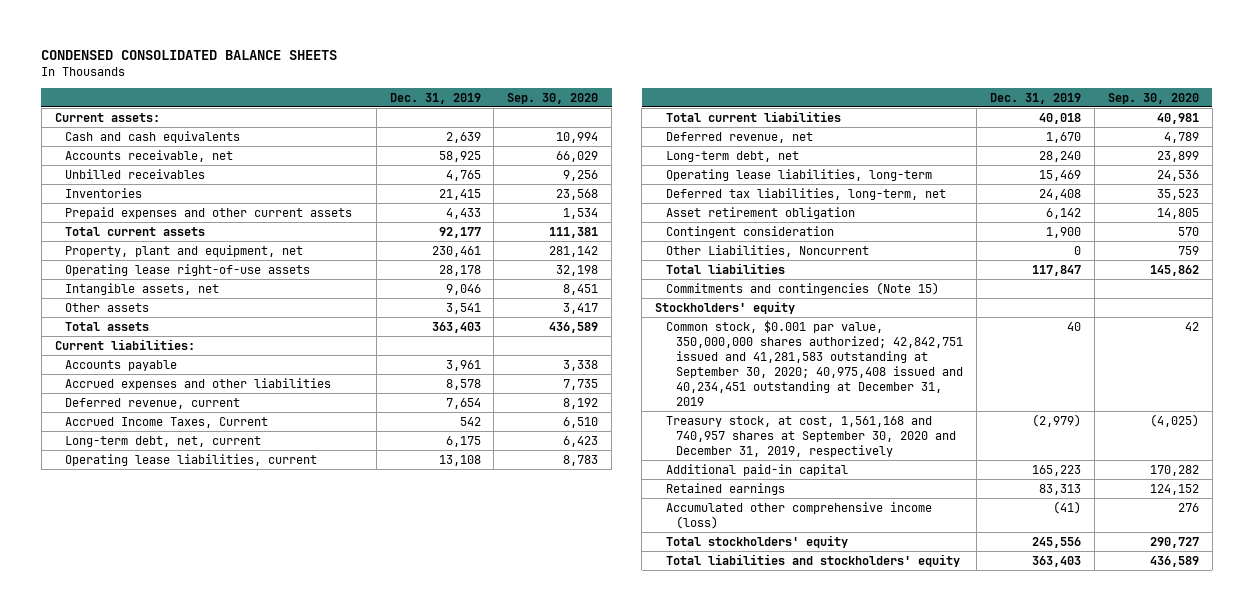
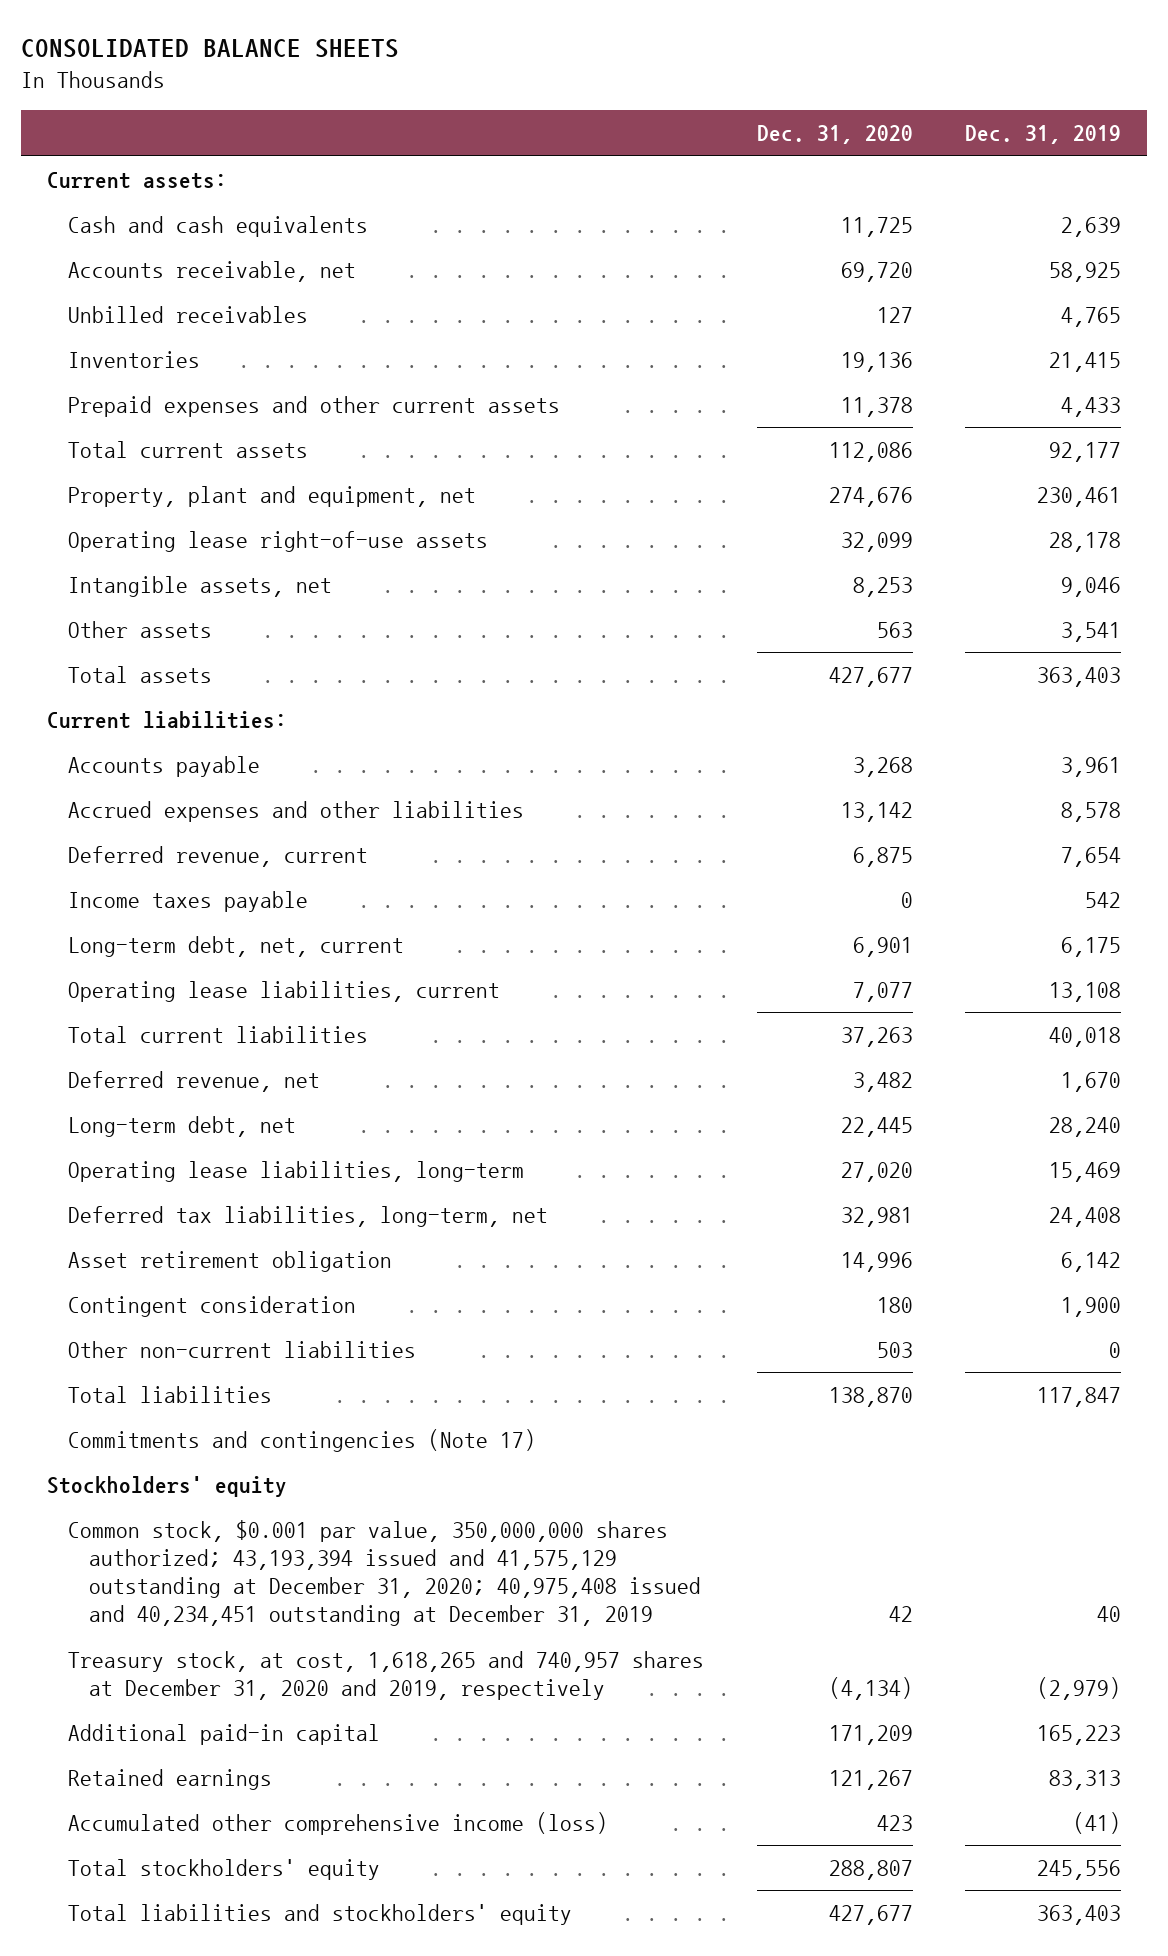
[41,49,338,60] CONDENSED CONSOLIDATED BALANCE SHEETS -> [20,39,399,59] CONSOLIDATED BALANCE SHEETS
[507,92,599,104] Sep. 30, 2020 -> none
none -> [756,125,913,145] Dec. 31, 2020
[65,416,269,428] Accrued Income Taxes, Current -> [68,891,309,913] Income taxes payable
[665,244,869,257] Other Liabilities, Noncurrent -> [68,1341,417,1359] Other non-current liabilities
[665,281,939,295] Commitments and contingencies (Note 15) -> [68,1429,537,1453] Commitments and contingencies (Note 17)
[665,319,964,407] Common stock, $0.001 par value, 350,000,000 shares authorized; 42,842,751 issued and 41,281,583 outstanding at September 30, 2020; 40,975,408 issued and 40,234,451 outstanding at December 31, 2019 -> [68,1520,702,1627] Common stock, $0.001 par value, 350,000,000 shares authorized; 43,193,394 issued and 41,575,129 outstanding at December 31, 2020; 40,975,408 issued and 40,234,451 outstanding at December 31, 2019
[665,415,957,457] Treasury stock, at cost, 1,561,168 and 740,957 shares at September 30, 2020 and December 31, 2019, respectively -> [68,1651,705,1701] Treasury stock, at cost, 1,618,265 and 740,957 shares at December 31, 2020 and 2019, respectively

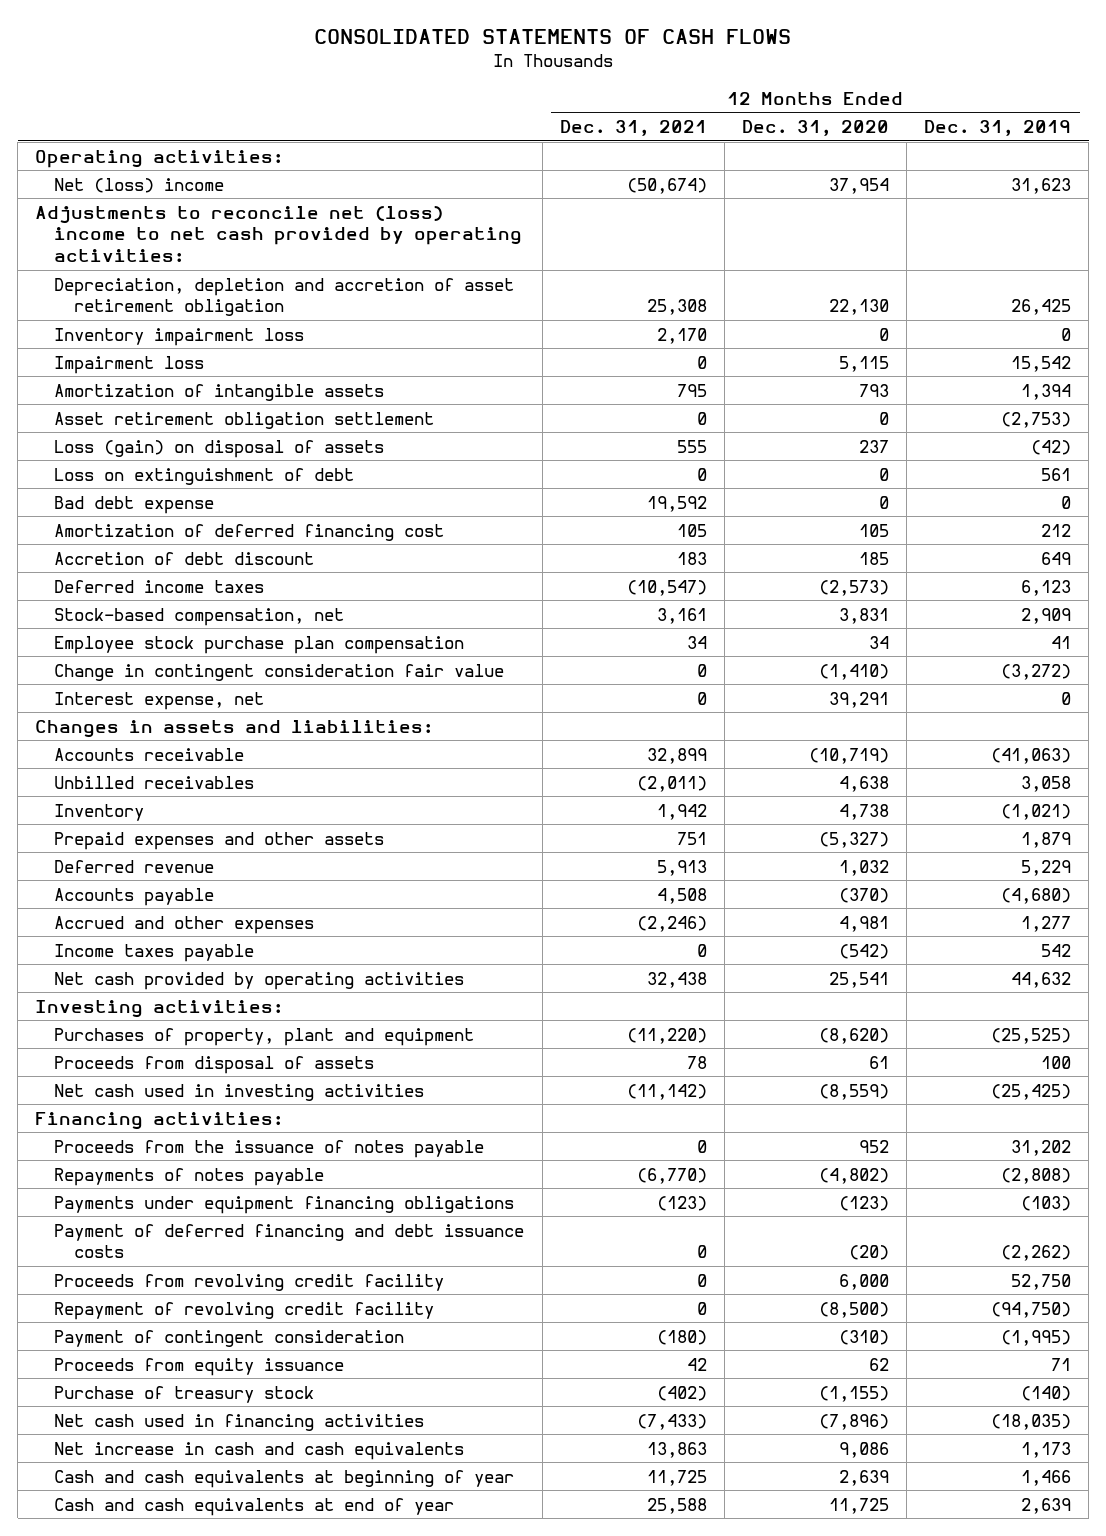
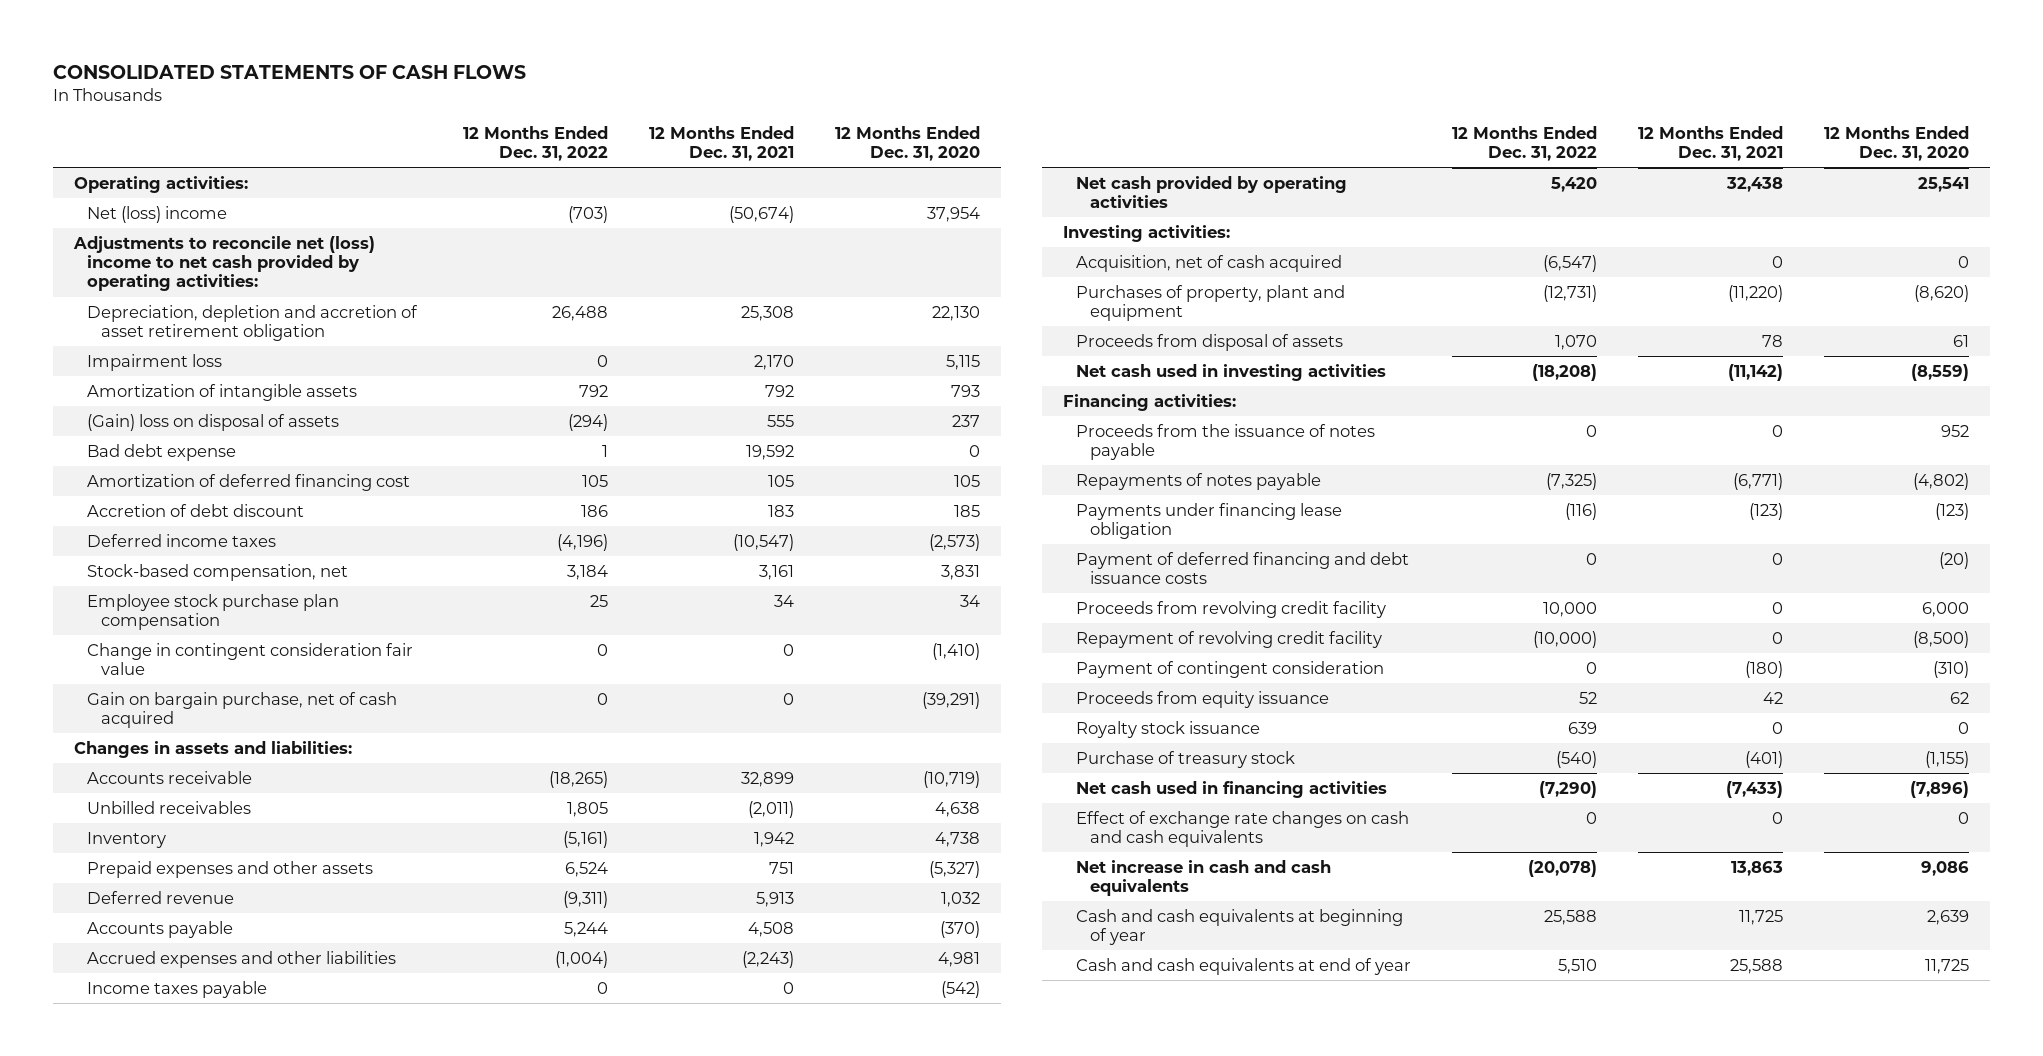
[924,120,1072,137] Dec. 31, 2019 -> none
none -> [463,125,609,161] 12 Months Ended Dec. 31, 2022
[54,355,205,374] Impairment loss -> none
[54,411,435,429] Asset retirement obligation settlement -> none
[54,467,355,485] Loss on extinguishment of debt -> none
[54,327,305,346] Inventory impairment loss -> [87,353,223,371] Impairment loss
[878,327,889,341] 0 -> [946,354,981,370] 5,115
[676,383,707,397] 795 -> [765,384,795,397] 792
[54,439,385,458] Loss (gain) on disposal of assets -> [87,413,340,431] (Gain) loss on disposal of assets
[54,691,265,710] Interest expense, net -> none
none -> [87,691,398,729] Gain on bargain purchase, net of cash acquired
[54,915,315,934] Accrued and other expenses -> [87,950,397,968] Accrued expenses and other liabilities
[636,915,707,932] (2,246) -> [742,950,795,968] (2,243)
none -> [1076,254,1343,272] Acquisition, net of cash acquired
[636,1167,707,1184] (6,770) -> [1733,472,1784,490] (6,771)
[54,1195,515,1214] Payments under equipment financing obligations -> [1076,502,1343,540] Payments under financing lease obligation
none -> [1076,720,1261,738] Royalty stock issuance
[656,1385,707,1401] (402) -> [1745,750,1784,768] (401)
none -> [1076,810,1410,848] Effect of exchange rate changes on cash and cash equivalents

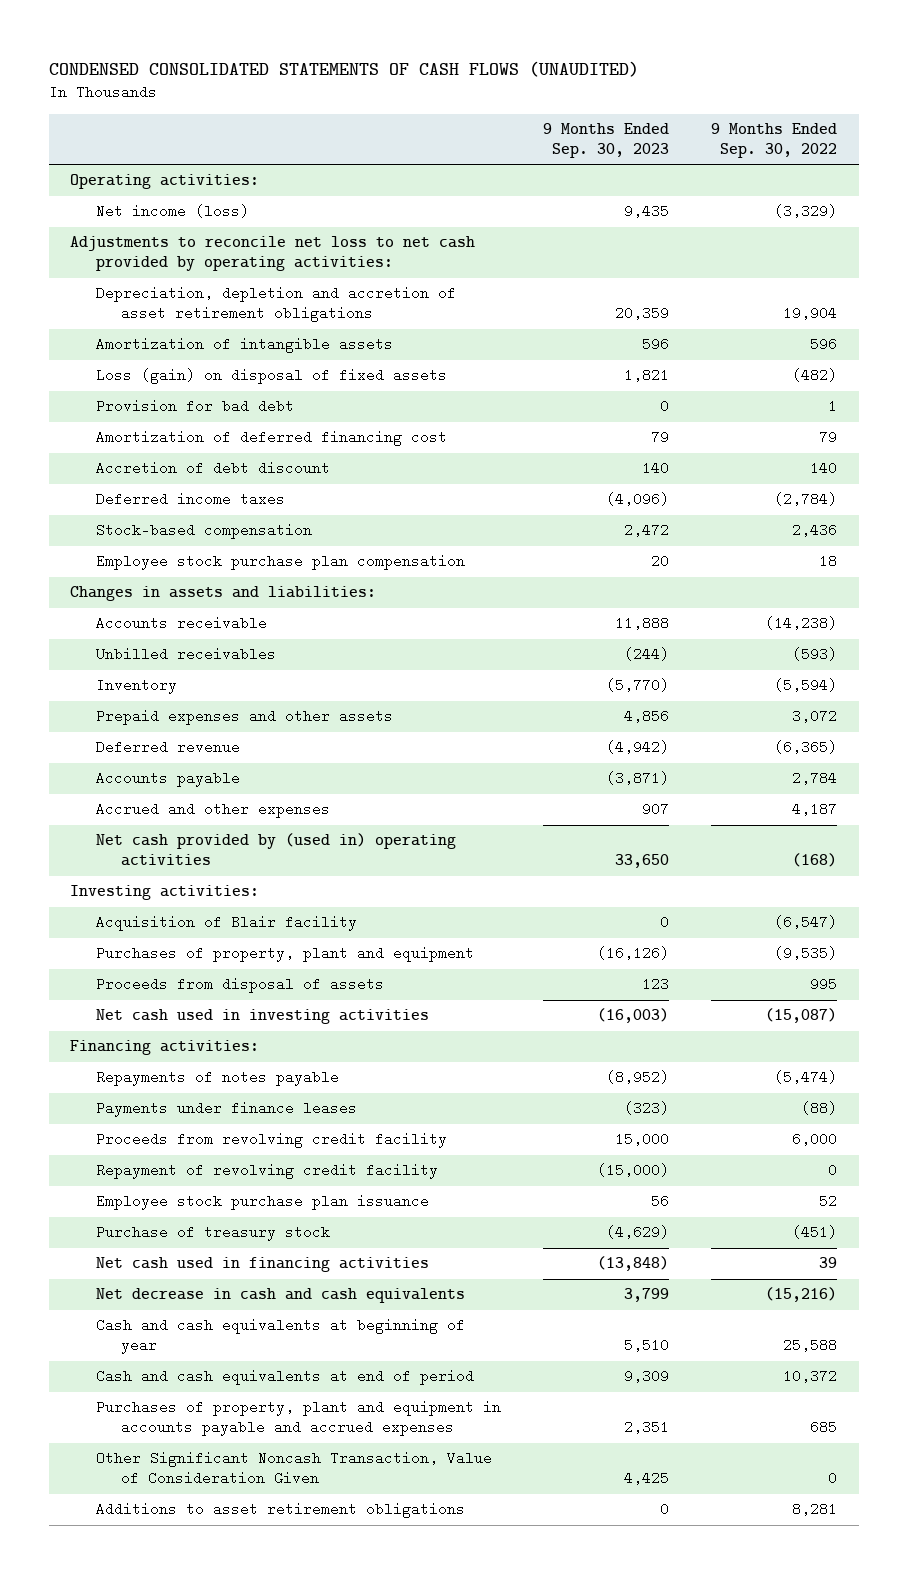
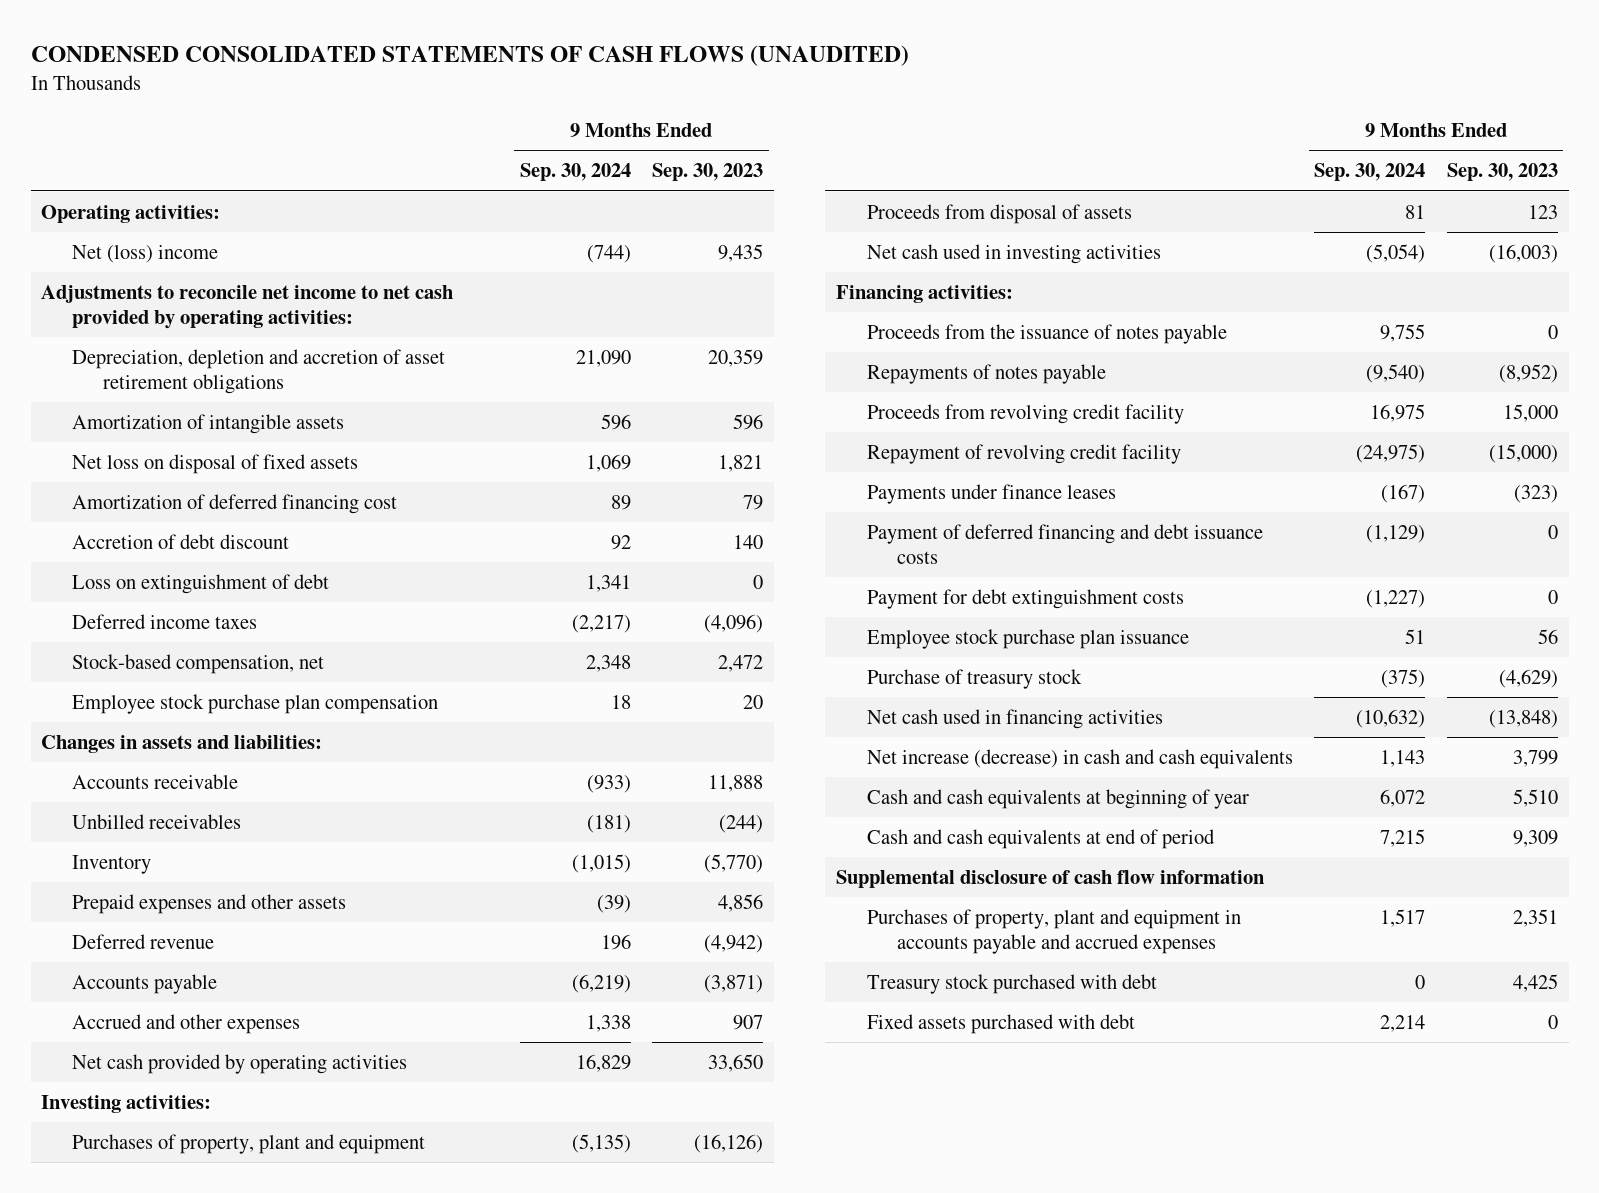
[711,122,838,159] 9 Months Ended Sep. 30, 2022 -> none
none -> [519,163,631,182] Sep. 30, 2024
[95,204,249,219] Net income (loss) -> [71,244,218,263] Net (loss) income
[70,236,476,272] Adjustments to reconcile net loss to net cash provided by operating activities: -> [41,284,454,329] Adjustments to reconcile net income to net cash provided by operating activities:
[95,399,294,414] Provision for bad debt -> none
[95,368,447,385] Loss (gain) on disposal of fixed assets -> [71,453,358,474] Net loss on disposal of fixed assets
none -> [71,573,329,594] Loss on extinguishment of debt
[95,523,312,540] Stock-based compensation -> [71,653,324,674] Stock-based compensation, net
[95,833,456,867] Net cash provided by (used in) operating activities -> [71,1053,407,1074] Net cash provided by operating activities
[95,915,357,932] Acquisition of Blair facility -> none
none -> [866,323,1227,344] Proceeds from the issuance of notes payable
[95,1101,357,1118] Payments under finance leases -> [866,483,1116,504] Payments under finance leases
none -> [866,523,1263,564] Payment of deferred financing and debt issuance costs
none -> [866,588,1184,609] Payment for debt extinguishment costs
[95,1288,465,1304] Net decrease in cash and cash equivalents -> [866,748,1293,769] Net increase (decrease) in cash and cash equivalents
none -> [835,869,1265,888] Supplemental disclosure of cash flow information
[95,1502,465,1519] Additions to asset retirement obligations -> none
[95,1451,492,1486] Other Significant Noncash Transaction, Value of Consideration Given -> [866,973,1157,994] Treasury stock purchased with debt
none -> [866,1013,1135,1034] Fixed assets purchased with debt

